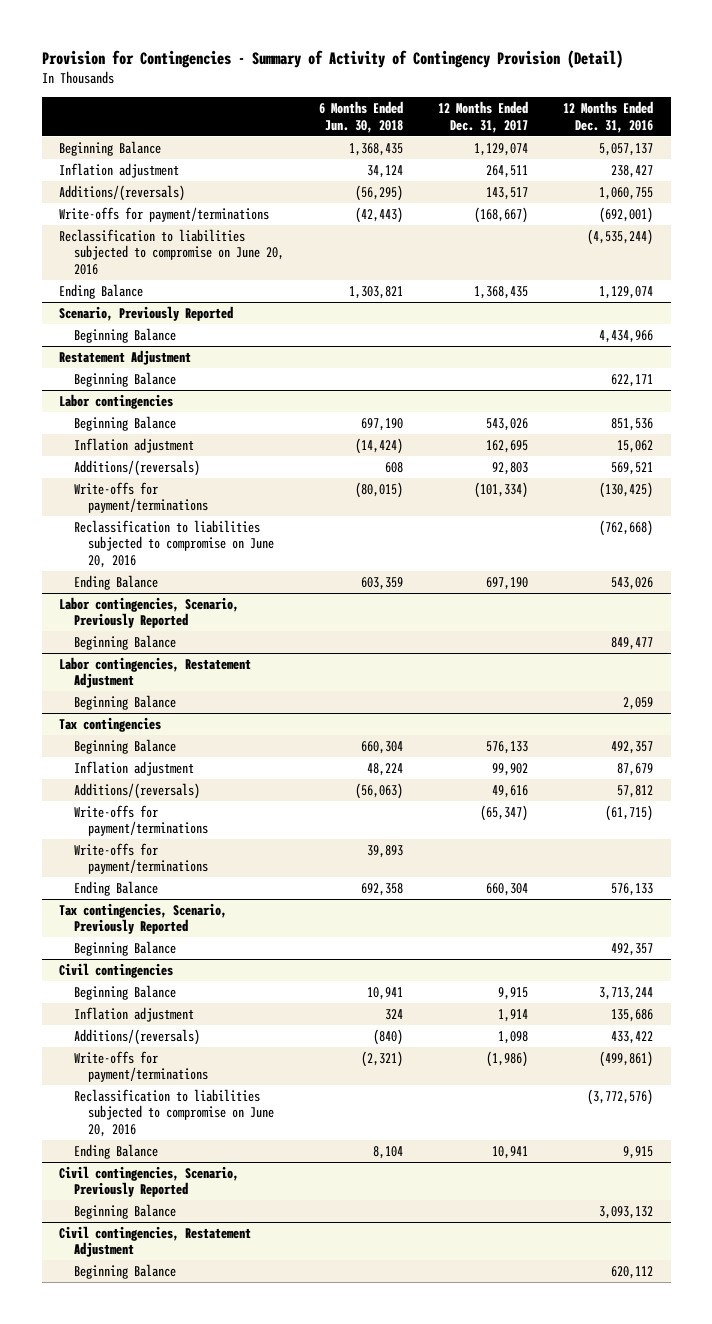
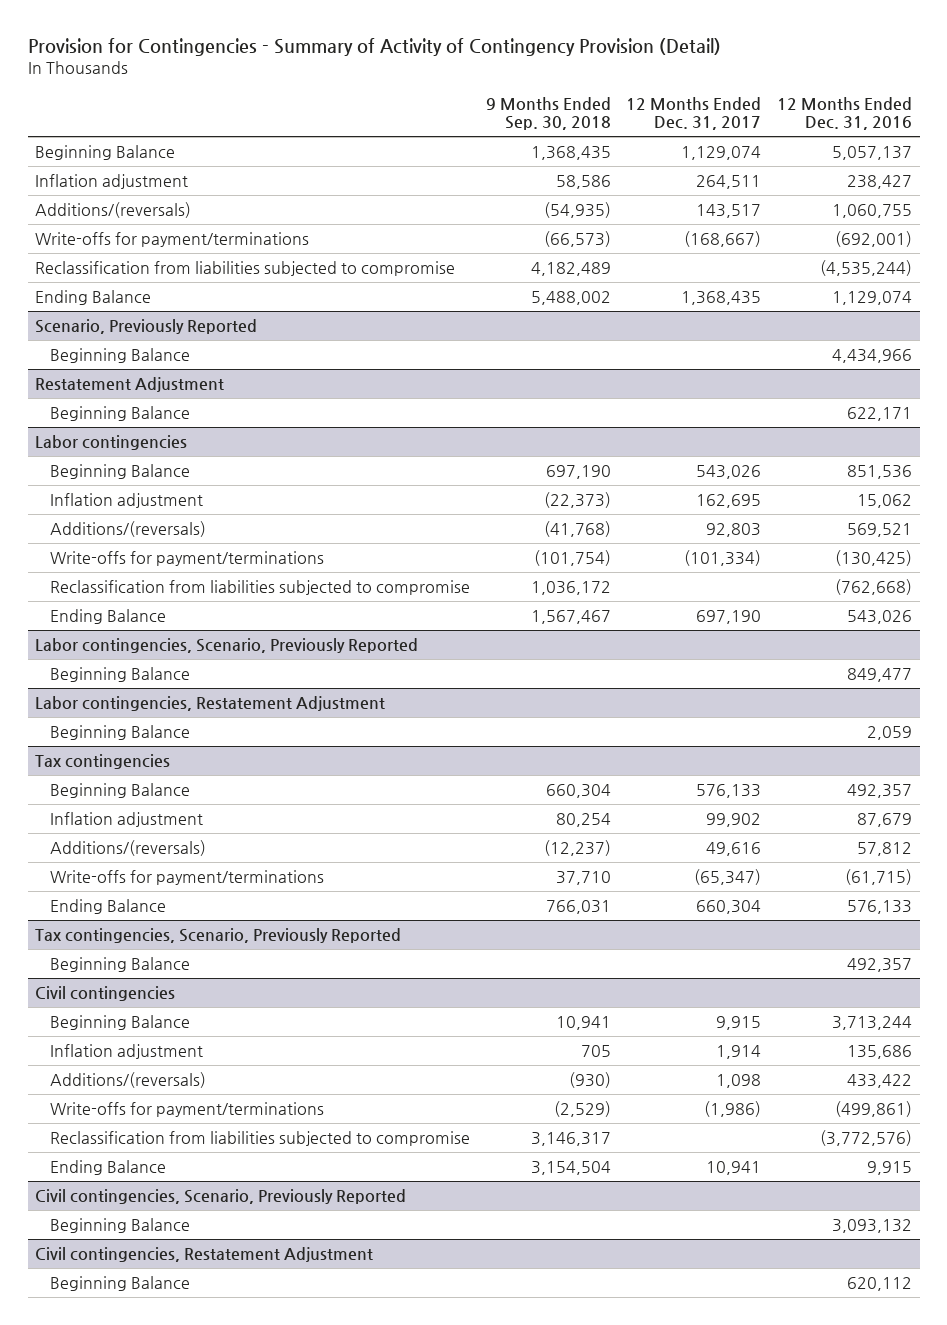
[318,101,403,133] 6 Months Ended Jun. 30, 2018 -> none
none -> [485,96,611,131] 9 Months Ended Sep. 30, 2018
[59,228,284,275] Reclassification to liabilities subjected to compromise on June 20, 2016 -> [35,261,456,277] Reclassification from liabilities subjected to compromise
[73,519,274,568] Reclassification to liabilities subjected to compromise on June 20, 2016 -> [49,580,470,596] Reclassification from liabilities subjected to compromise
[73,842,208,875] Write-offs for payment/terminations -> none
[73,1088,274,1137] Reclassification to liabilities subjected to compromise on June 20, 2016 -> [49,1131,470,1147] Reclassification from liabilities subjected to compromise

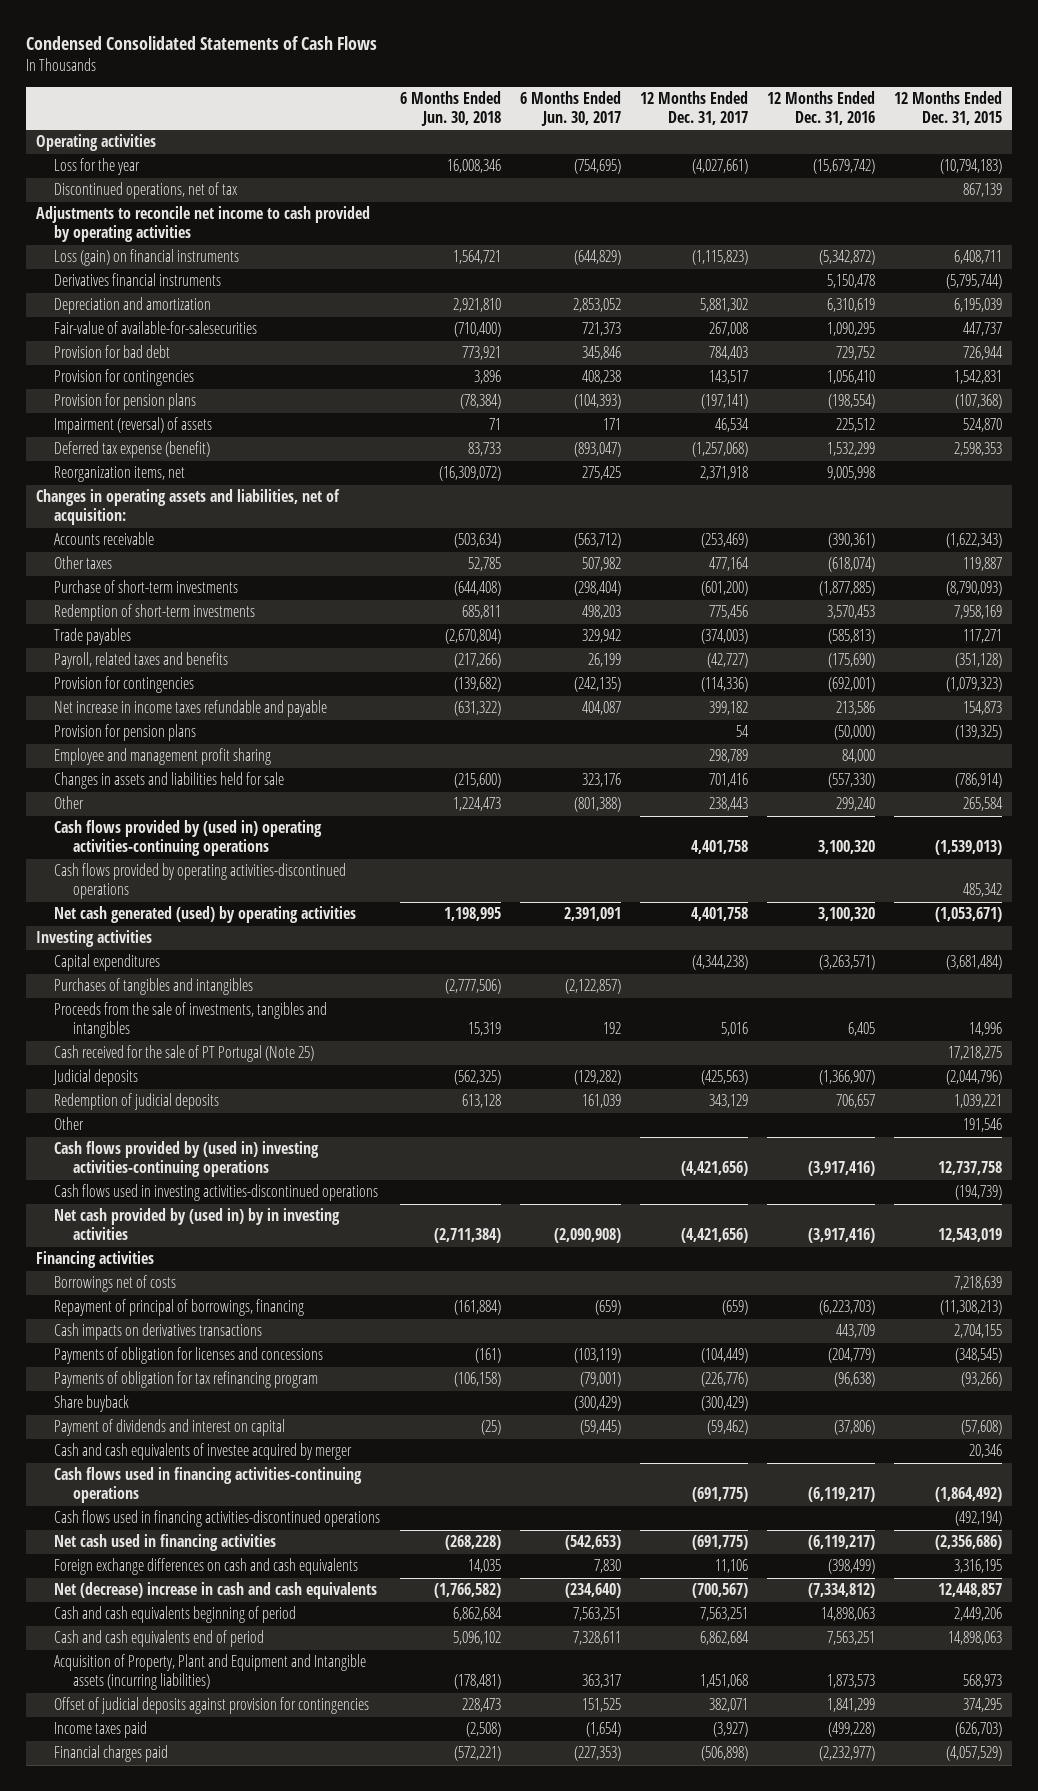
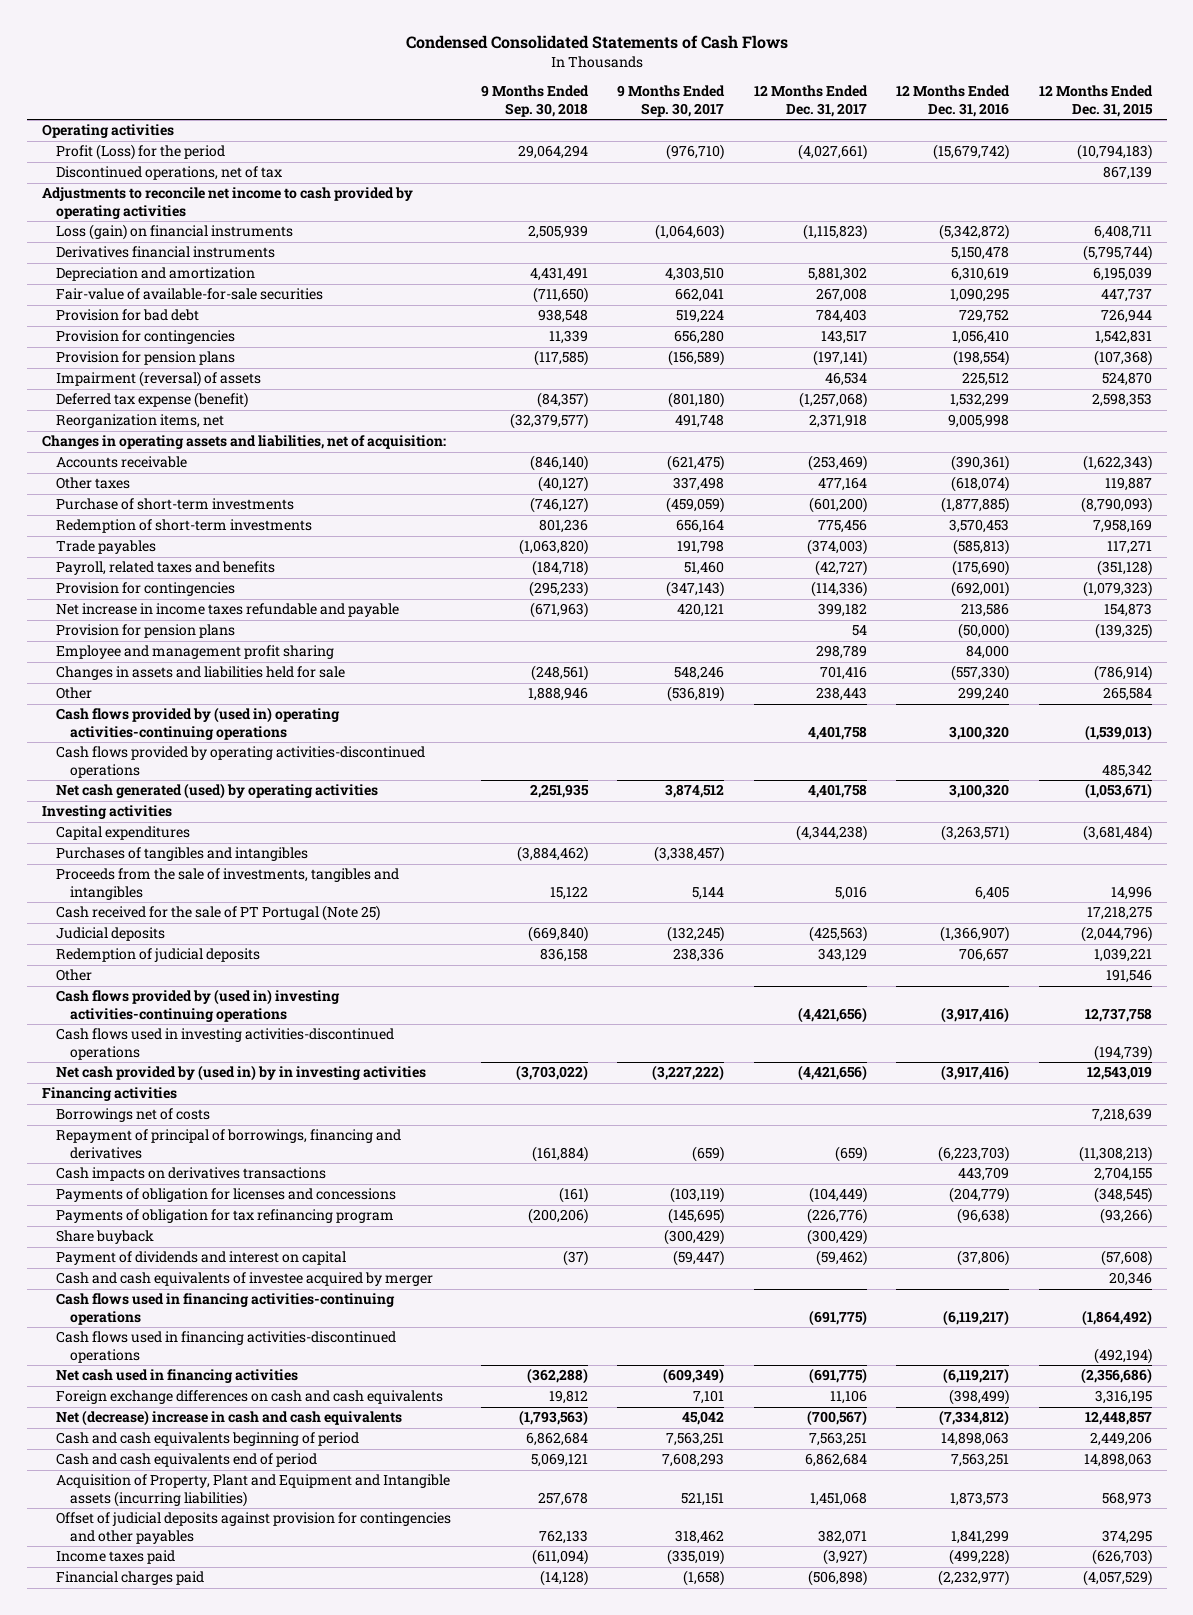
[399,90,501,126] 6 Months Ended Jun. 30, 2018 -> none
[519,90,621,126] 6 Months Ended Jun. 30, 2017 -> none
none -> [480,85,589,117] 9 Months Ended Sep. 30, 2018
none -> [617,85,726,117] 9 Months Ended Sep. 30, 2017
[54,158,141,176] Loss for the year -> [56,144,226,161] Profit (Loss) for the period
[54,321,258,335] Fair-value of available-for-salesecurities -> [56,288,324,301] Fair-value of available-for-sale securities
[54,1299,305,1317] Repayment of principal of borrowings, financing -> [56,1129,402,1159] Repayment of principal of borrowings, financing and derivatives
[54,1697,370,1715] Offset of judicial deposits against provision for contingencies -> [56,1512,452,1544] Offset of judicial deposits against provision for contingencies and other payables

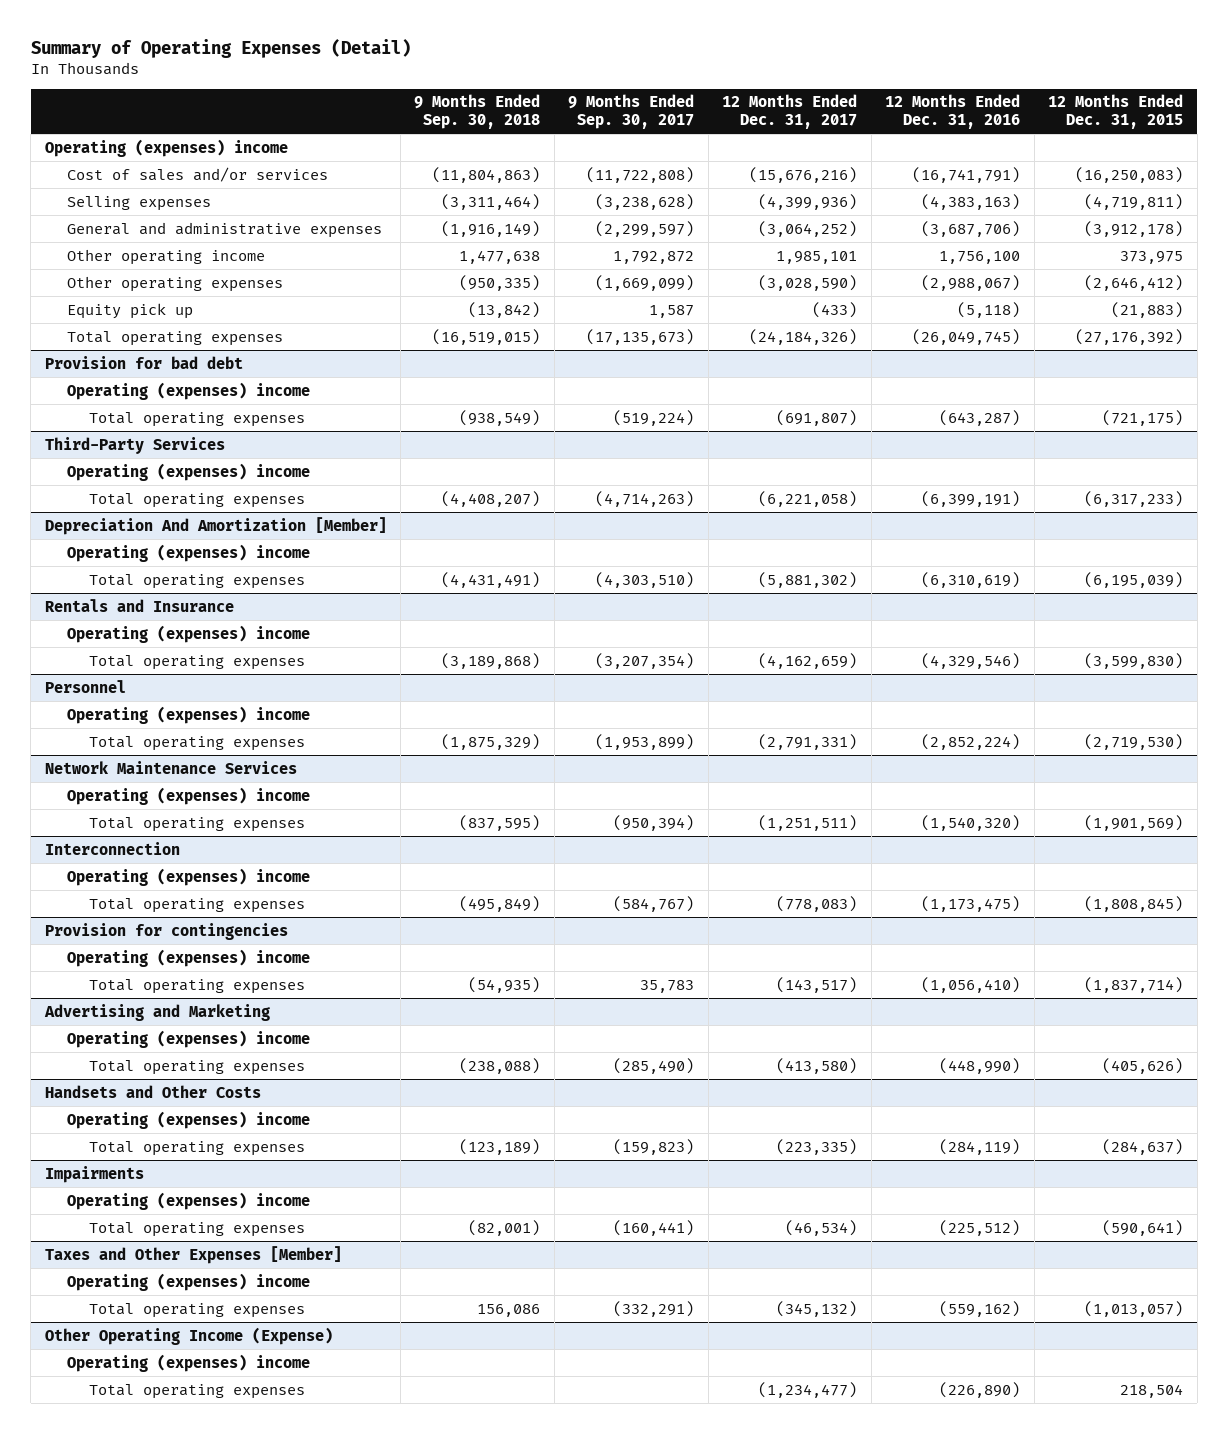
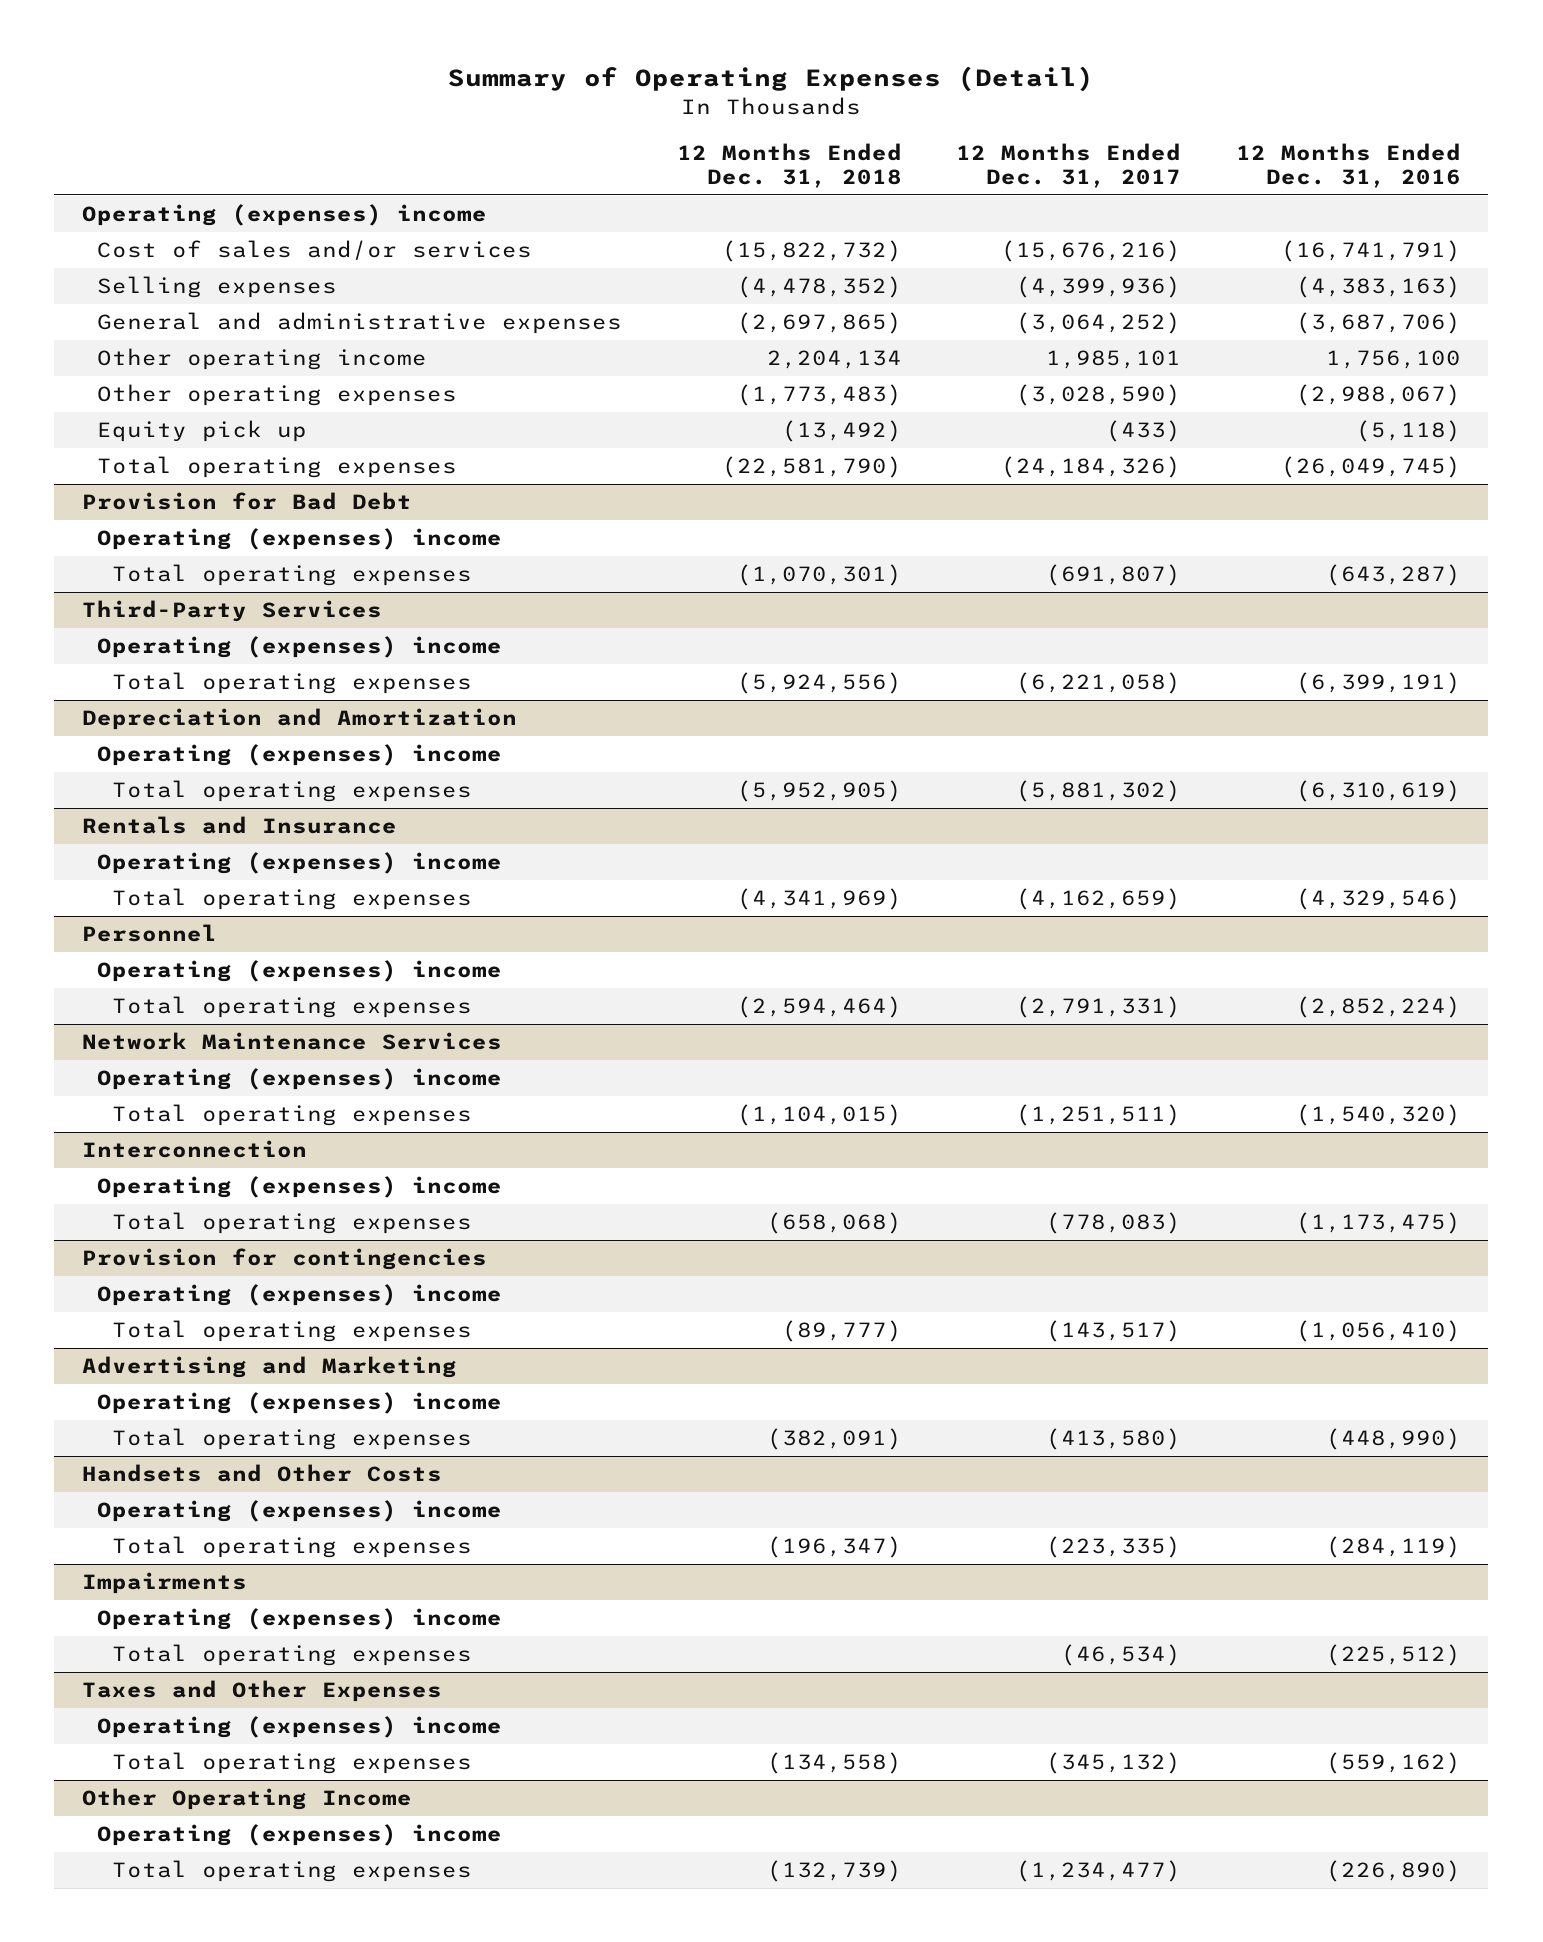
[414,94,541,129] 9 Months Ended Sep. 30, 2018 -> none
[568,94,695,129] 9 Months Ended Sep. 30, 2017 -> none
[1048,94,1184,129] 12 Months Ended Dec. 31, 2015 -> none
none -> [676,142,902,189] 12 Months Ended Dec. 31, 2018
[44,355,243,369] Provision for bad debt -> [81,492,412,511] Provision for Bad Debt
[44,516,387,535] Depreciation And Amortization [Member] -> [81,708,517,731] Depreciation and Amortization
[44,1245,342,1264] Taxes and Other Expenses [Member] -> [81,1680,442,1703] Taxes and Other Expenses
[44,1326,333,1345] Other Operating Income (Expense) -> [81,1788,412,1811] Other Operating Income

